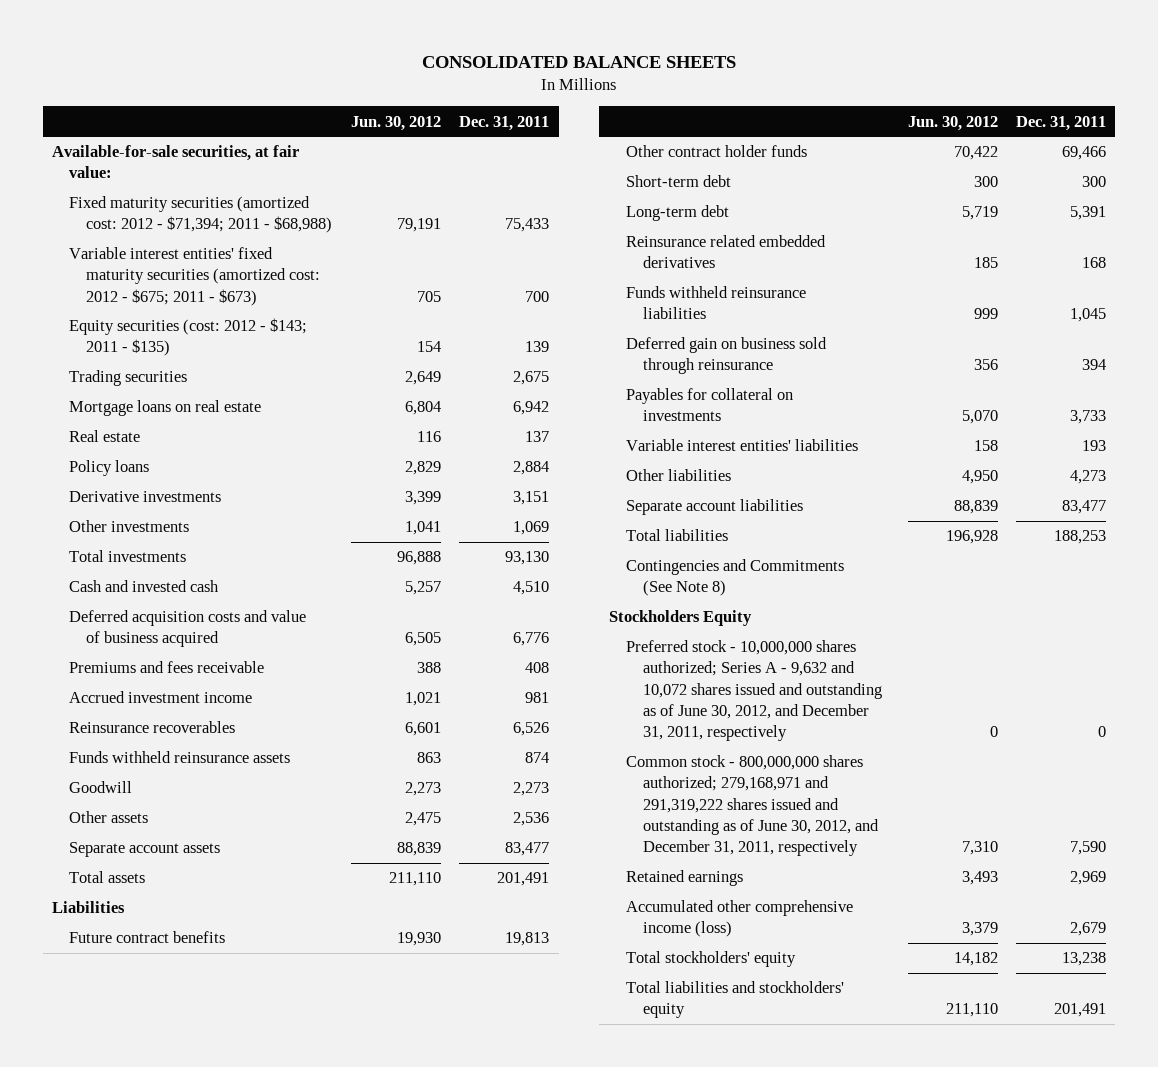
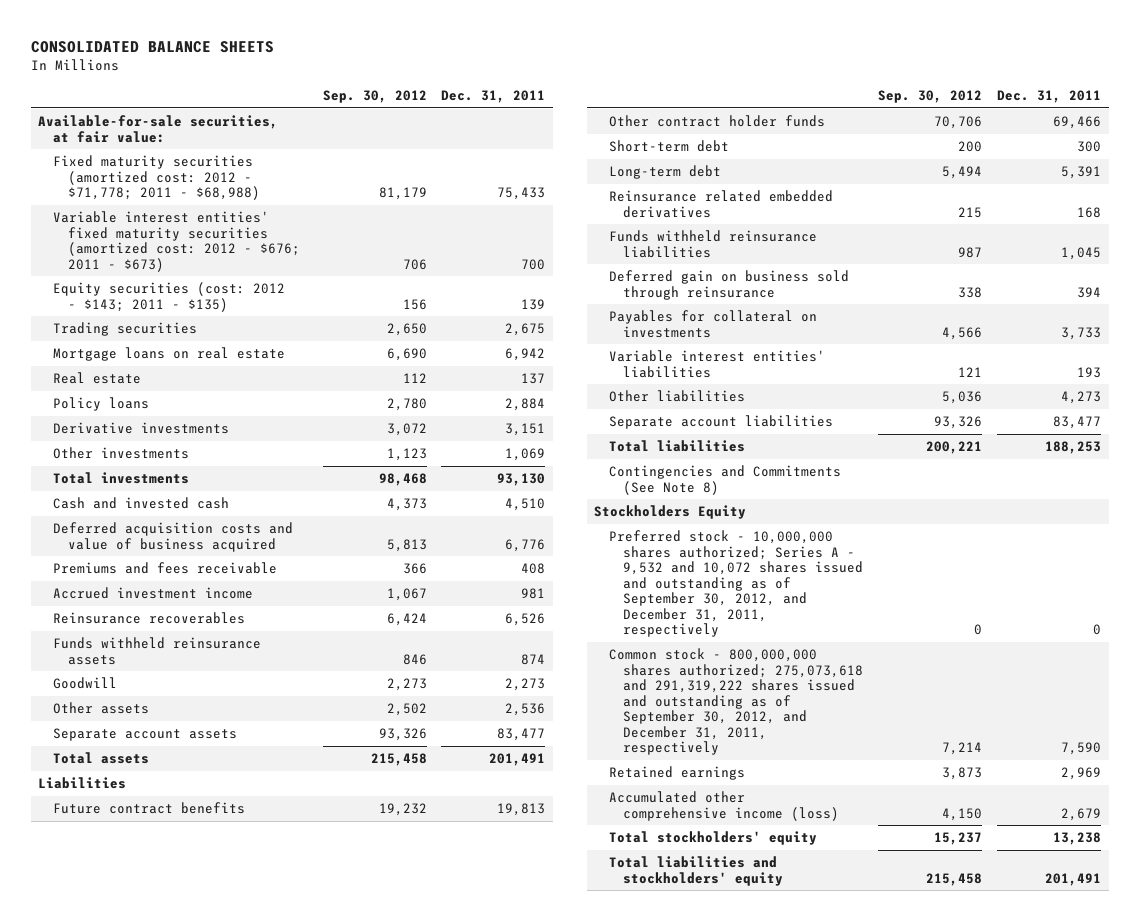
[350,115,441,131] Jun. 30, 2012 -> none
none -> [322,90,427,104] Sep. 30, 2012
[69,196,333,234] Fixed maturity securities (amortized cost: 2012 - $71,394; 2011 - $68,988) -> [52,154,260,201] Fixed maturity securities (amortized cost: 2012 - $71,778; 2011 - $68,988)
[69,247,321,306] Variable interest entities' fixed maturity securities (amortized cost: 2012 - $675; 2011 - $673) -> [52,210,300,272] Variable interest entities' fixed maturity securities (amortized cost: 2012 - $676; 2011 - $673)
[625,640,883,741] Preferred stock - 10,000,000 shares authorized; Series A - 9,632 and 10,072 shares issued and outstanding as of June 30, 2012, and December 31, 2011, respectively -> [608,529,864,638] Preferred stock - 10,000,000 shares authorized; Series A - 9,532 and 10,072 shares issued and outstanding as of September 30, 2012, and December 31, 2011, respectively
[625,755,880,856] Common stock - 800,000,000 shares authorized; 279,168,971 and 291,319,222 shares issued and outstanding as of June 30, 2012, and December 31, 2011, respectively -> [608,647,864,756] Common stock - 800,000,000 shares authorized; 275,073,618 and 291,319,222 shares issued and outstanding as of September 30, 2012, and December 31, 2011, respectively

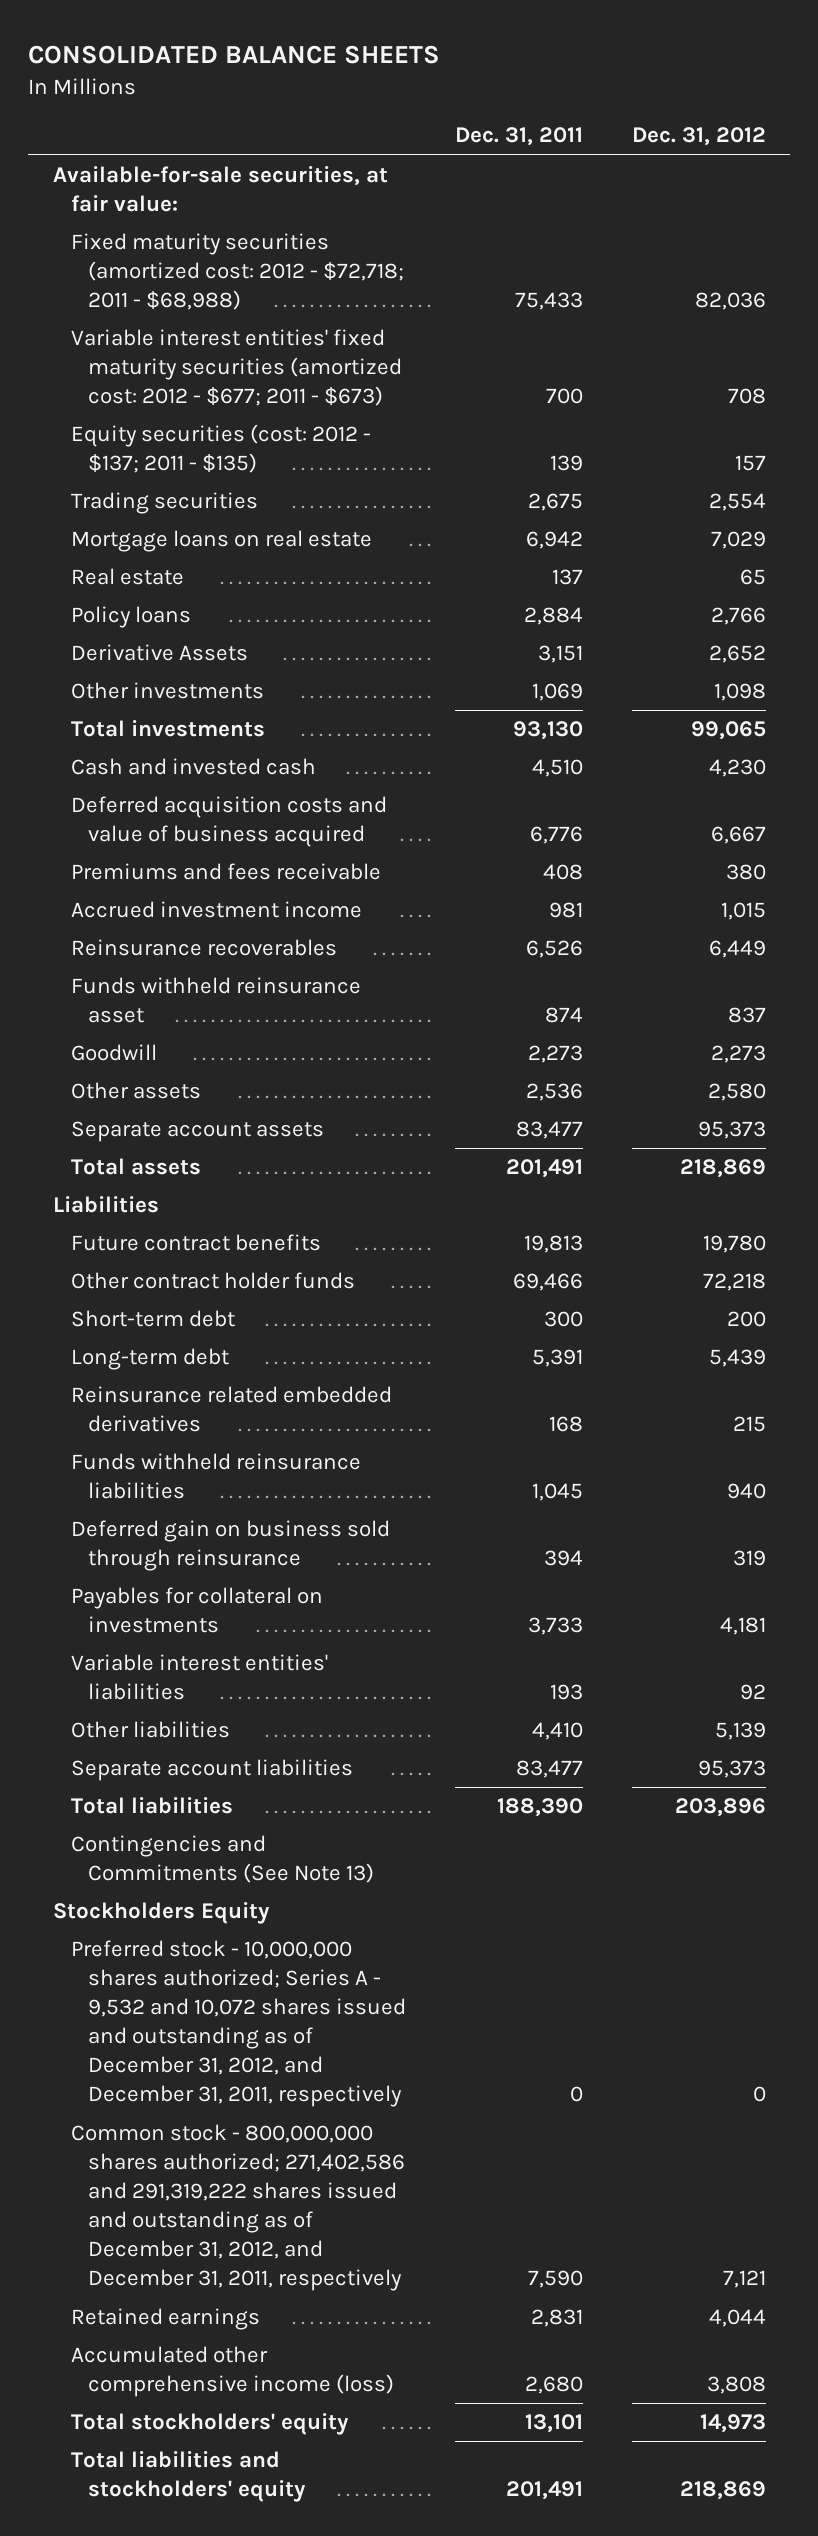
[322,90,427,104] Sep. 30, 2012 -> none
none -> [631,127,766,147] Dec. 31, 2012
[52,154,260,201] Fixed maturity securities (amortized cost: 2012 - $71,778; 2011 - $68,988) -> [70,233,405,311] Fixed maturity securities (amortized cost: 2012 - $72,718; 2011 - $68,988)
[52,210,300,272] Variable interest entities' fixed maturity securities (amortized cost: 2012 - $676; 2011 - $673) -> [70,329,403,407] Variable interest entities' fixed maturity securities (amortized cost: 2012 - $677; 2011 - $673)
[52,281,285,312] Equity securities (cost: 2012 - $143; 2011 - $135) -> [70,424,371,474] Equity securities (cost: 2012 - $137; 2011 - $135)
[52,421,229,434] Derivative investments -> [70,644,248,662] Derivative Assets
[52,636,261,665] Funds withheld reinsurance assets -> [70,977,361,1024] Funds withheld reinsurance asset
[1061,390,1102,404] 4,273 -> [532,1722,584,1741] 4,410
[1045,440,1102,454] 188,253 -> [497,1798,584,1818] 188,390
[608,464,841,495] Contingencies and Commitments (See Note 8) -> [70,1835,375,1884] Contingencies and Commitments (See Note 13)
[608,529,864,638] Preferred stock - 10,000,000 shares authorized; Series A - 9,532 and 10,072 shares issued and outstanding as of September 30, 2012, and December 31, 2011, respectively -> [70,1940,407,2108] Preferred stock - 10,000,000 shares authorized; Series A - 9,532 and 10,072 shares issued and outstanding as of December 31, 2012, and December 31, 2011, respectively
[608,647,864,756] Common stock - 800,000,000 shares authorized; 275,073,618 and 291,319,222 shares issued and outstanding as of September 30, 2012, and December 31, 2011, respectively -> [70,2124,406,2292] Common stock - 800,000,000 shares authorized; 271,402,586 and 291,319,222 shares issued and outstanding as of December 31, 2012, and December 31, 2011, respectively
[1061,766,1102,780] 2,969 -> [531,2309,584,2328] 2,831
[1061,807,1102,821] 2,679 -> [525,2376,584,2395] 2,680
[1053,831,1102,845] 13,238 -> [525,2414,584,2434] 13,101

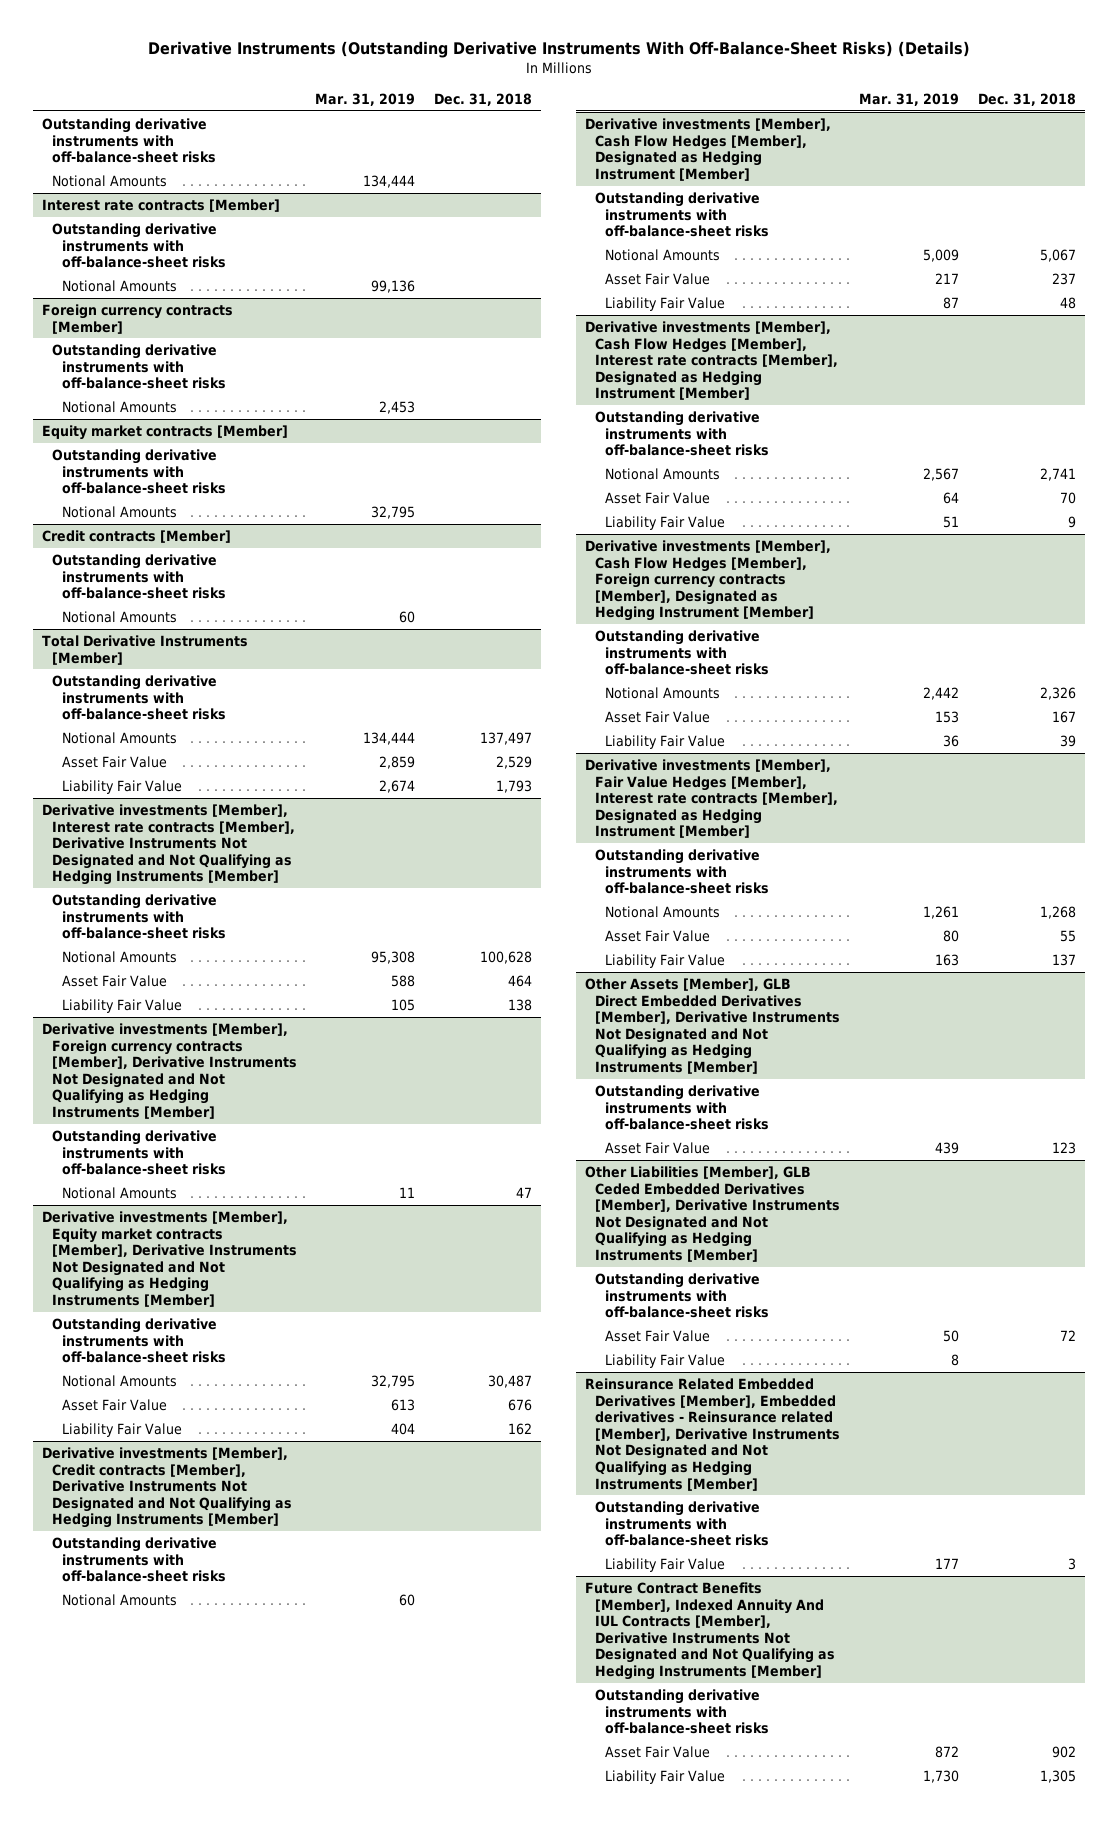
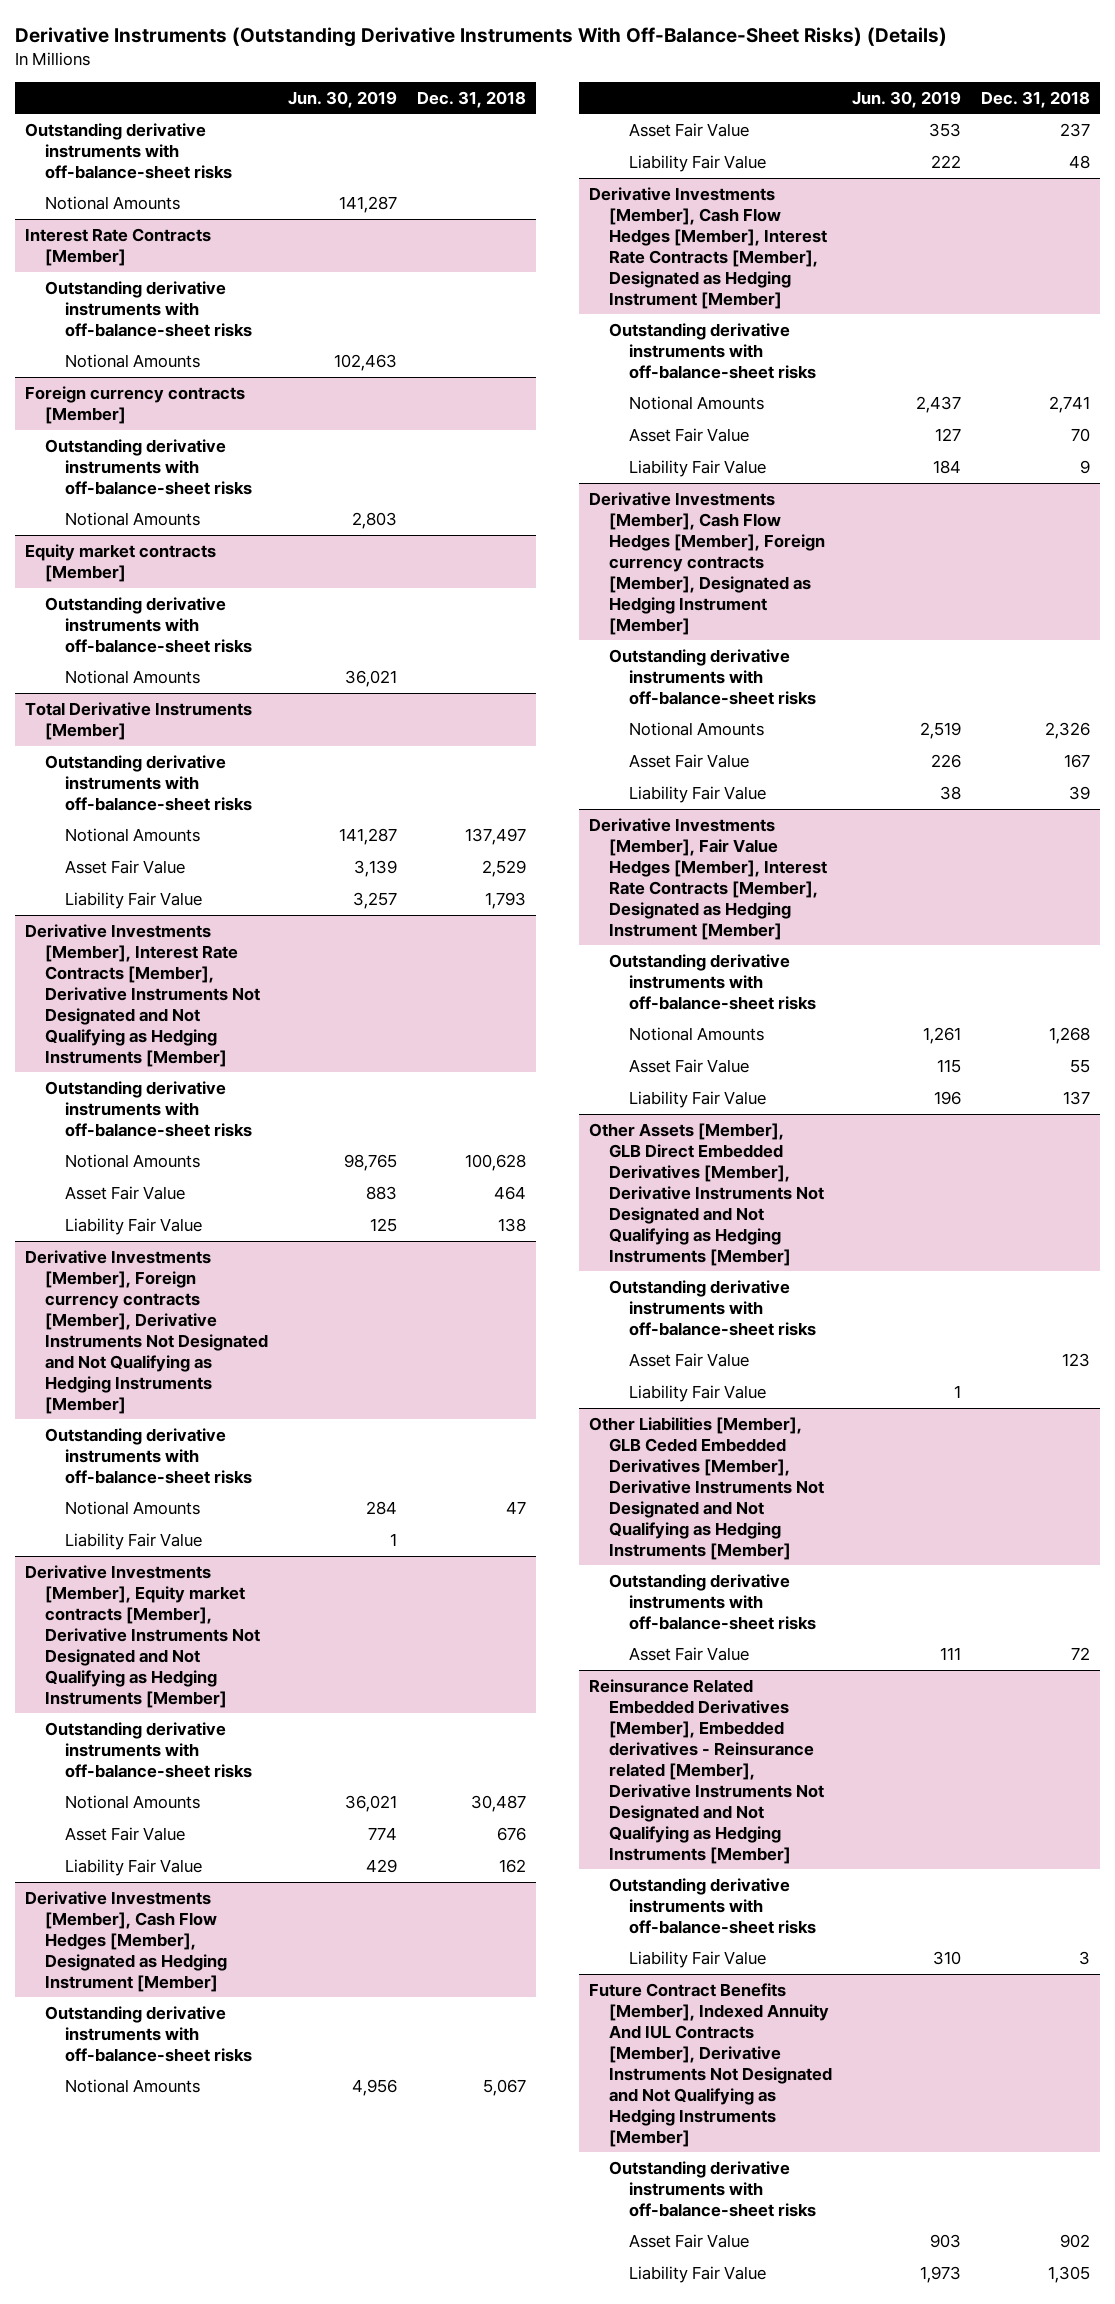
[315,92,416,106] Mar. 31, 2019 -> none
none -> [288,90,398,108] Jun. 30, 2019
[41,198,280,212] Interest rate contracts [Member] -> [25,227,212,266] Interest Rate Contracts [Member]
[41,529,231,543] Credit contracts [Member] -> none
[51,553,226,600] Outstanding derivative instruments with off-balance-sheet risks -> none
[61,610,177,623] Notional Amounts -> none
[41,803,295,886] Derivative investments [Member], Interest rate contracts [Member], Derivative Instruments Not Designated and Not Qualifying as Hedging Instruments [Member] -> [25,923,261,1067] Derivative Investments [Member], Interest Rate Contracts [Member], Derivative Instruments Not Designated and Not Qualifying as Hedging Instruments [Member]
[41,1022,297,1120] Derivative investments [Member], Foreign currency contracts [Member], Derivative Instruments Not Designated and Not Qualifying as Hedging Instruments [Member] -> [25,1249,269,1414] Derivative Investments [Member], Foreign currency contracts [Member], Derivative Instruments Not Designated and Not Qualifying as Hedging Instruments [Member]
none -> [65,1532,203,1550] Liability Fair Value
[41,1210,297,1308] Derivative investments [Member], Equity market contracts [Member], Derivative Instruments Not Designated and Not Qualifying as Hedging Instruments [Member] -> [25,1564,261,1708] Derivative Investments [Member], Equity market contracts [Member], Derivative Instruments Not Designated and Not Qualifying as Hedging Instruments [Member]
[41,1446,292,1529] Derivative investments [Member], Credit contracts [Member], Derivative Instruments Not Designated and Not Qualifying as Hedging Instruments [Member] -> none
[51,1536,226,1583] Outstanding derivative instruments with off-balance-sheet risks -> none
[61,1593,177,1606] Notional Amounts -> none
[585,117,832,181] Derivative investments [Member], Cash Flow Hedges [Member], Designated as Hedging Instrument [Member] -> [25,1890,228,1992] Derivative Investments [Member], Cash Flow Hedges [Member], Designated as Hedging Instrument [Member]
[585,320,839,401] Derivative investments [Member], Cash Flow Hedges [Member], Interest rate contracts [Member], Designated as Hedging Instrument [Member] -> [588,186,827,309] Derivative Investments [Member], Cash Flow Hedges [Member], Interest Rate Contracts [Member], Designated as Hedging Instrument [Member]
[585,539,832,622] Derivative investments [Member], Cash Flow Hedges [Member], Foreign currency contracts [Member], Designated as Hedging Instrument [Member] -> [588,491,825,635] Derivative Investments [Member], Cash Flow Hedges [Member], Foreign currency contracts [Member], Designated as Hedging Instrument [Member]
[585,758,839,839] Derivative investments [Member], Fair Value Hedges [Member], Interest rate contracts [Member], Designated as Hedging Instrument [Member] -> [588,817,827,940] Derivative Investments [Member], Fair Value Hedges [Member], Interest Rate Contracts [Member], Designated as Hedging Instrument [Member]
none -> [628,1384,766,1402] Liability Fair Value
[605,1353,726,1368] Liability Fair Value -> none

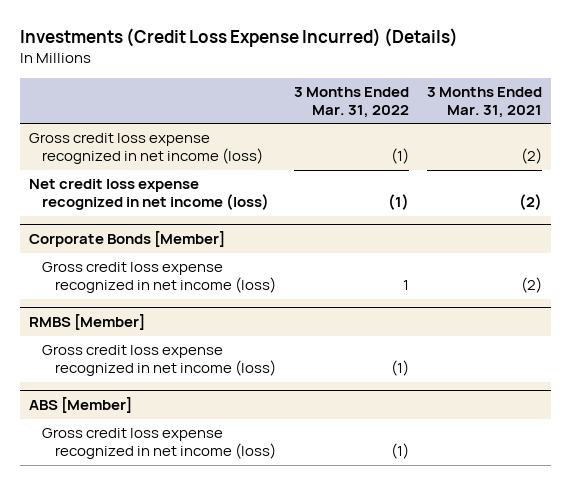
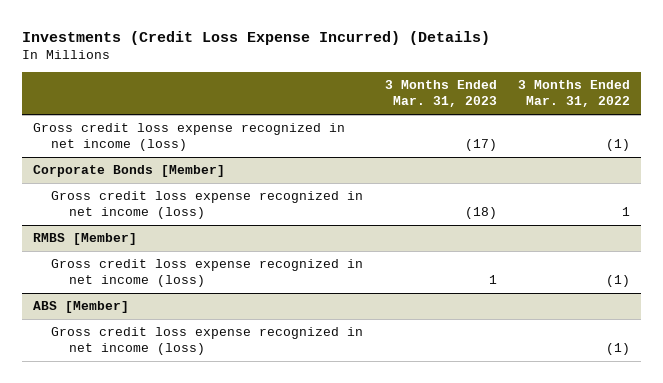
[427,86,543,118] 3 Months Ended Mar. 31, 2021 -> none
none -> [384,80,497,108] 3 Months Ended Mar. 31, 2023
[28,179,269,211] Net credit loss expense recognized in net income (loss) -> none

